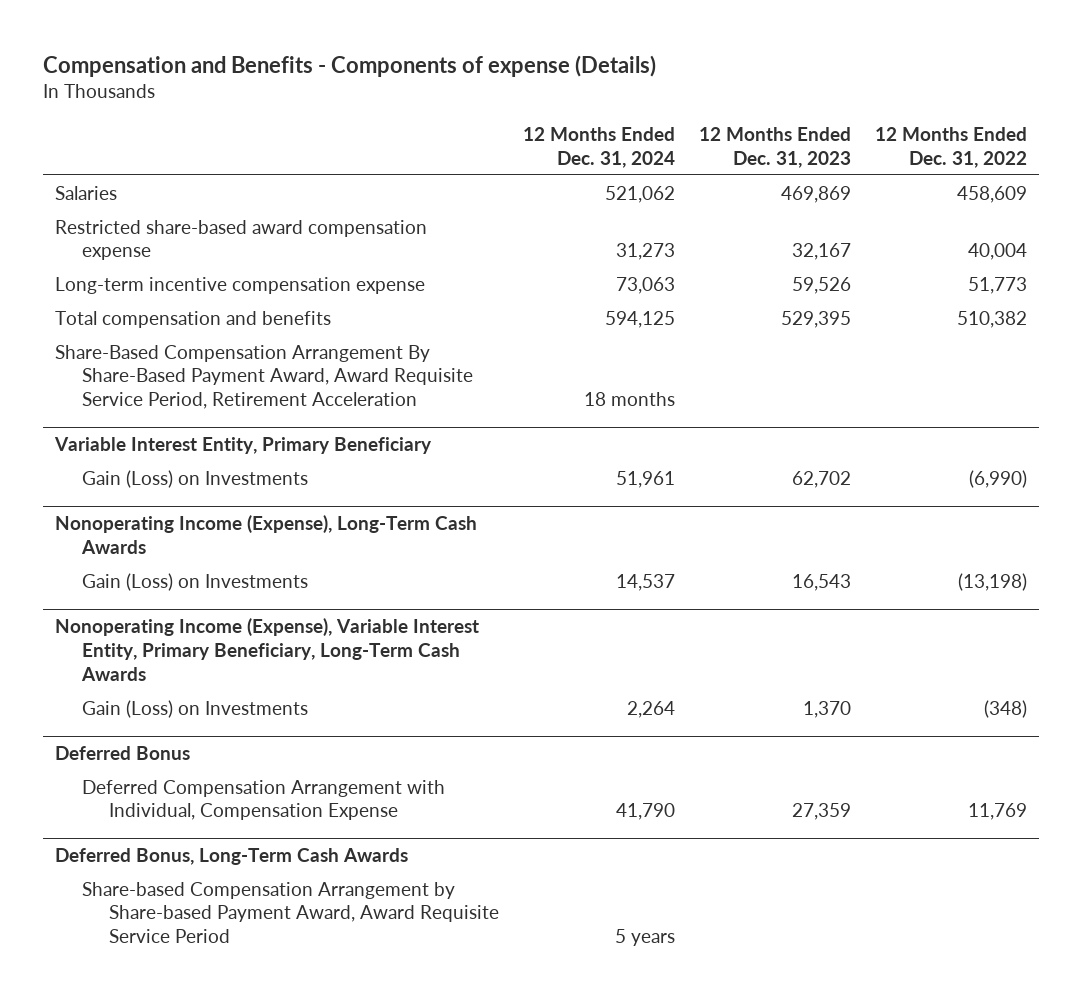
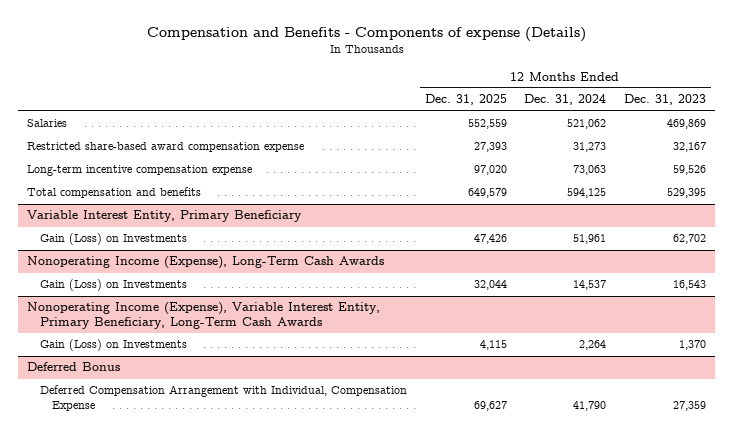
[875,126,1028,168] 12 Months Ended Dec. 31, 2022 -> none
none -> [424,94,507,106] Dec. 31, 2025
[55,344,474,410] Share-Based Compensation Arrangement By Share-Based Payment Award, Award Requisite Service Period, Retirement Acceleration -> none
[55,848,409,866] Deferred Bonus, Long-Term Cash Awards -> none
[82,881,500,944] Share-based Compensation Arrangement by Share-based Payment Award, Award Requisite Service Period -> none

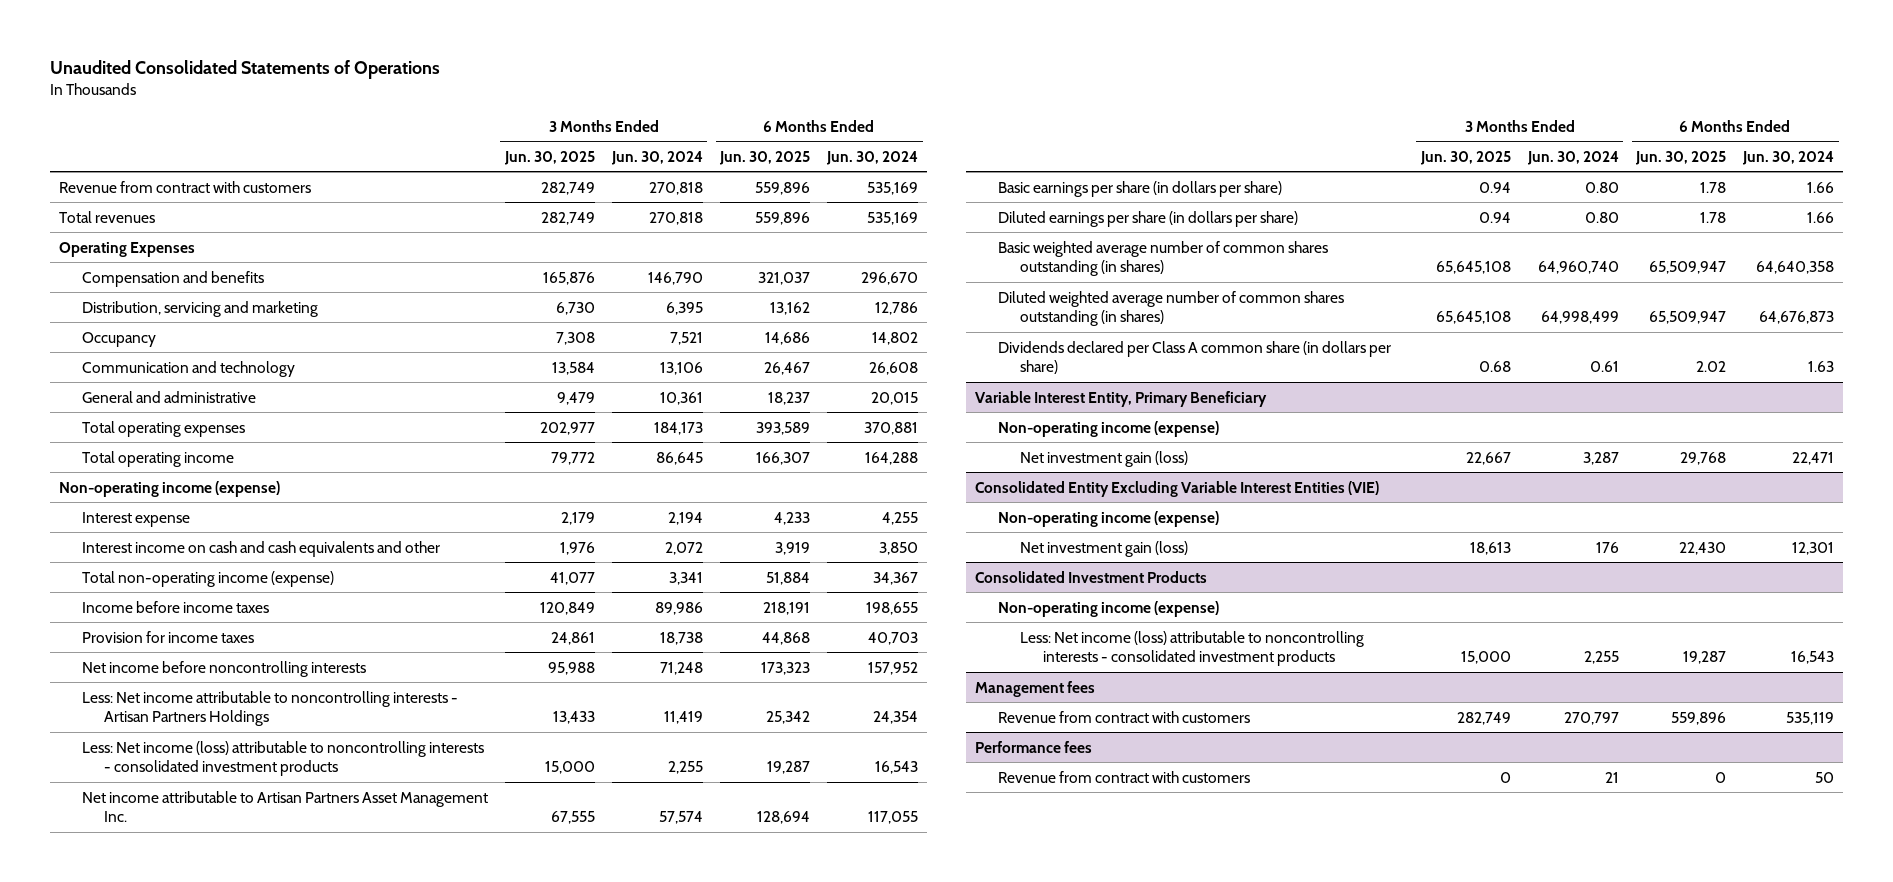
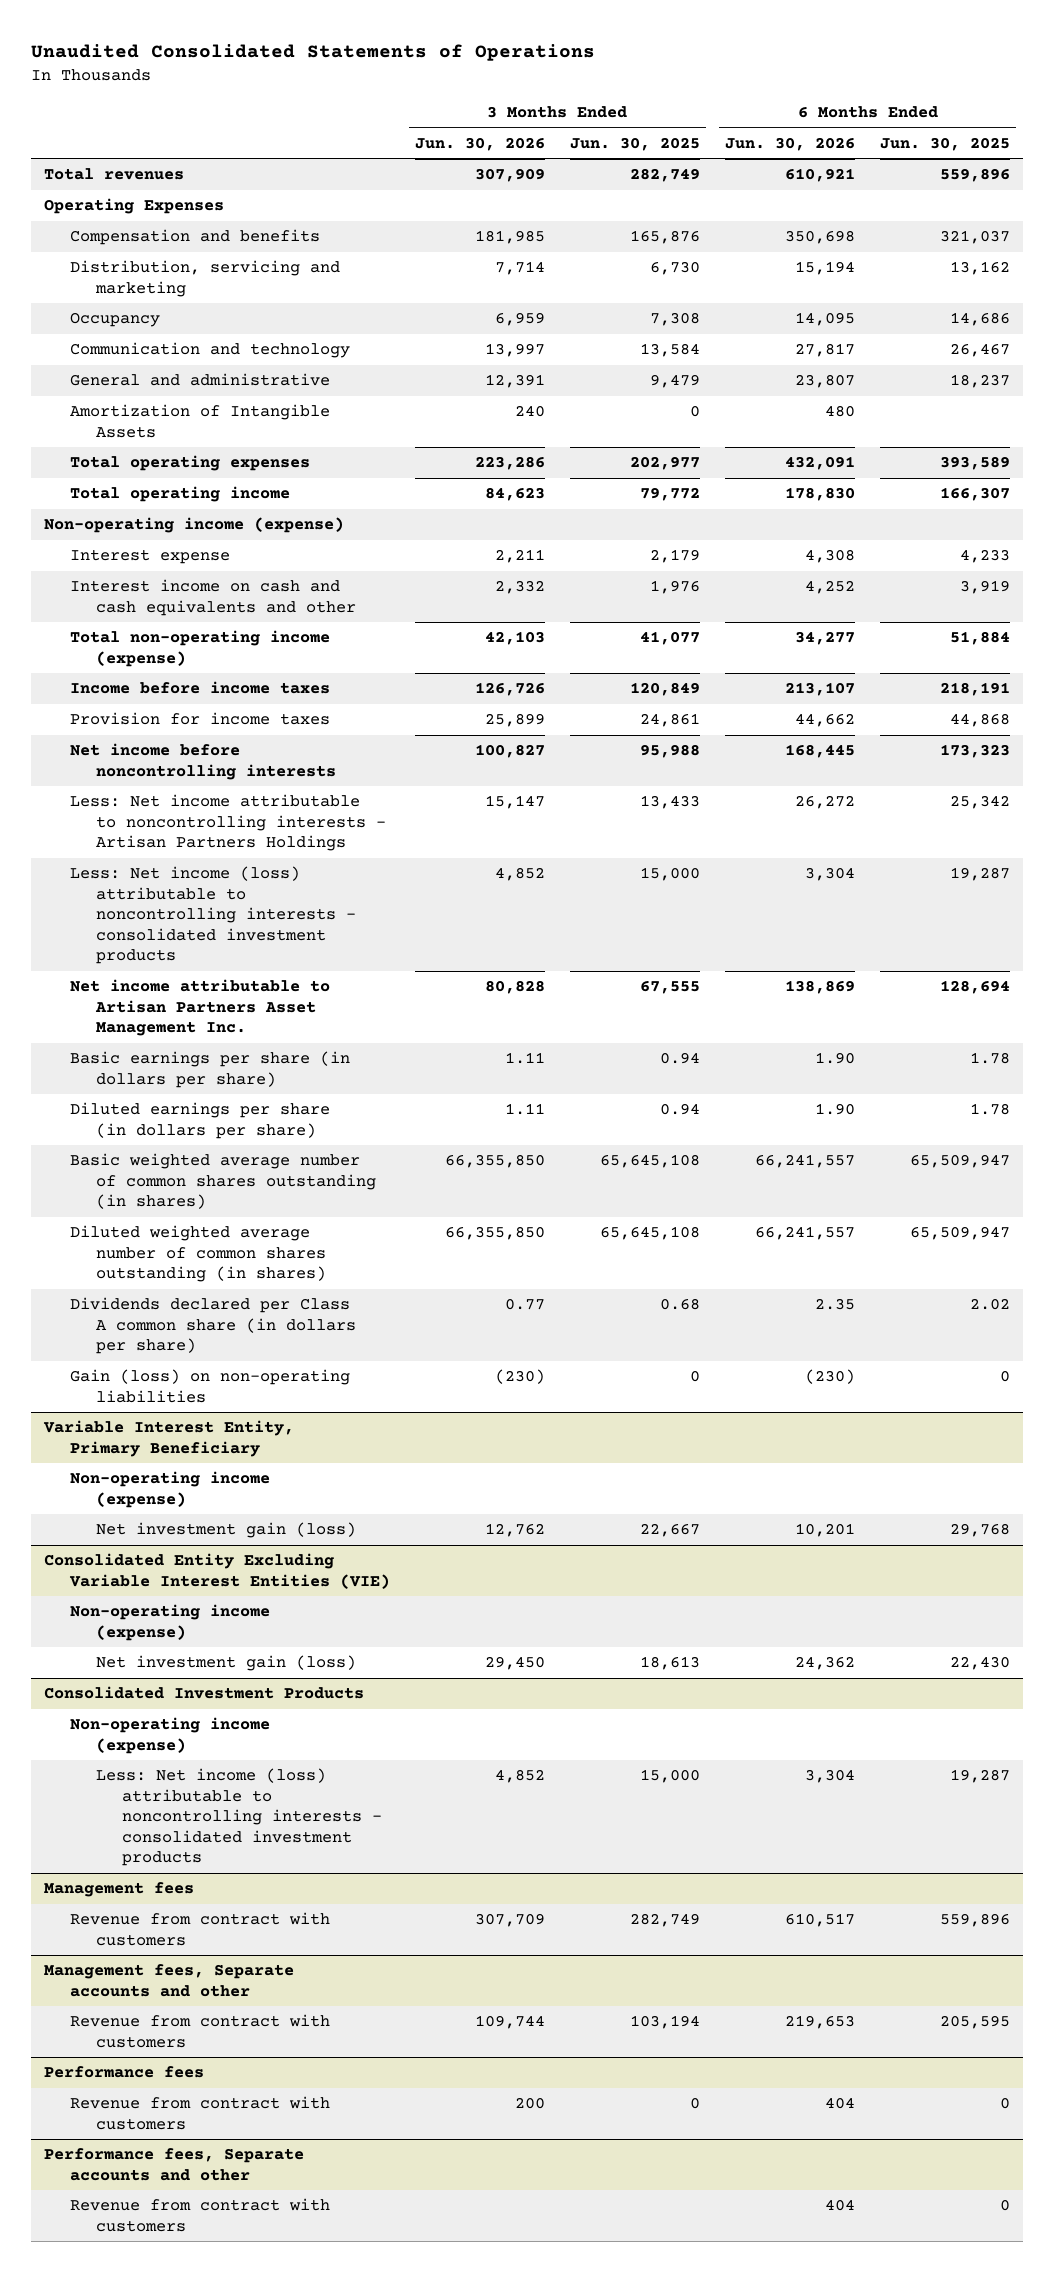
[610,150,703,165] Jun. 30, 2024 -> none
[826,150,919,165] Jun. 30, 2024 -> none
none -> [414,136,545,151] Jun. 30, 2026
none -> [724,136,855,151] Jun. 30, 2026
[58,180,311,193] Revenue from contract with customers -> none
none -> [69,404,330,438] Amortization of Intangible Assets
none -> [69,1369,350,1403] Gain (loss) on non-operating liabilities
none -> [43,1964,294,1997] Management fees, Separate accounts and other
none -> [69,2014,330,2048] Revenue from contract with customers
none -> [43,2148,304,2181] Performance fees, Separate accounts and other
none -> [69,2198,330,2232] Revenue from contract with customers

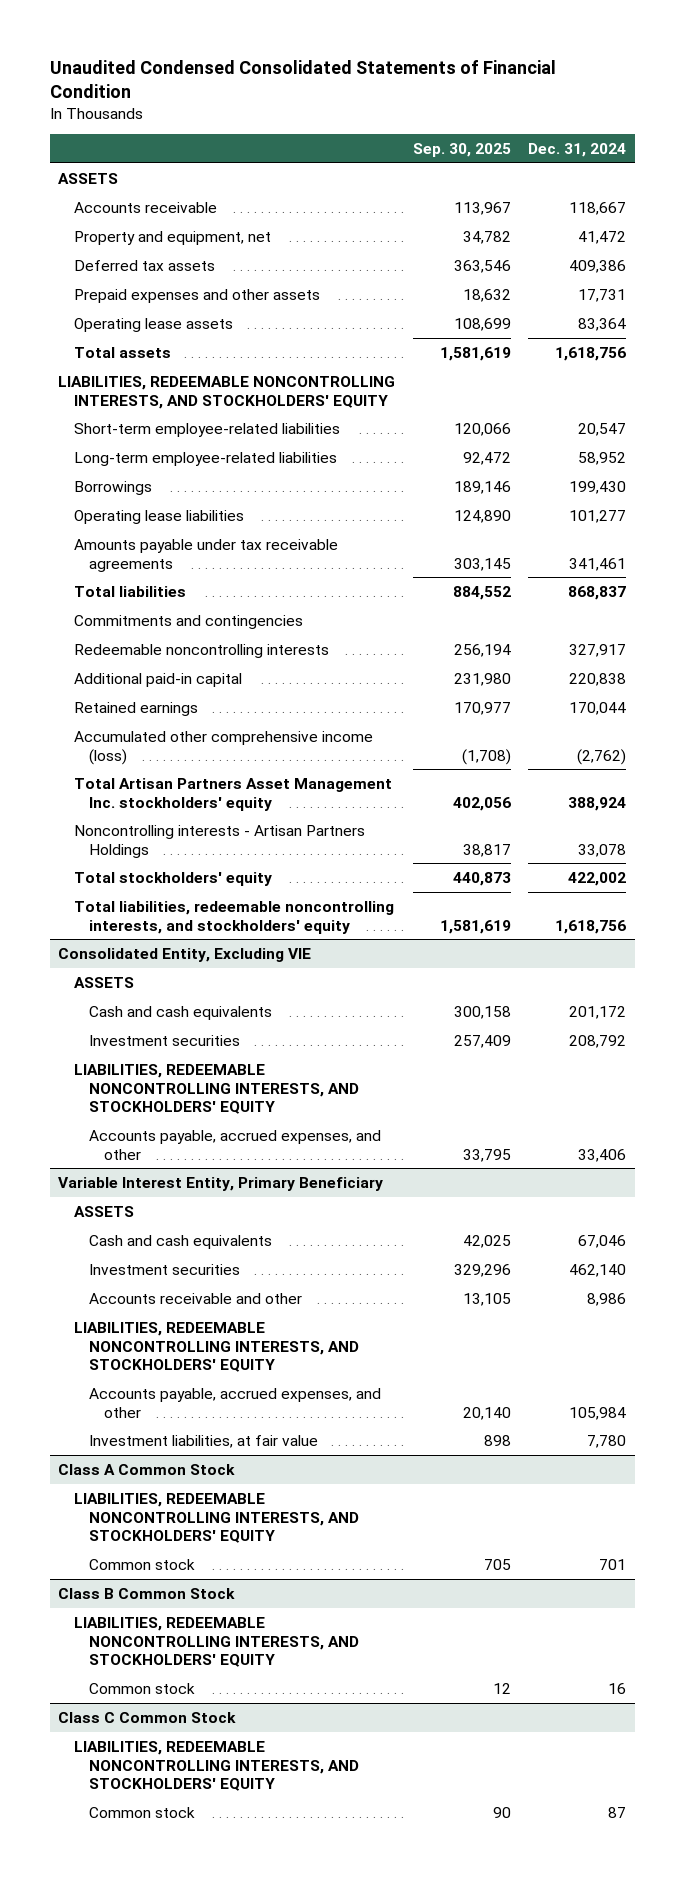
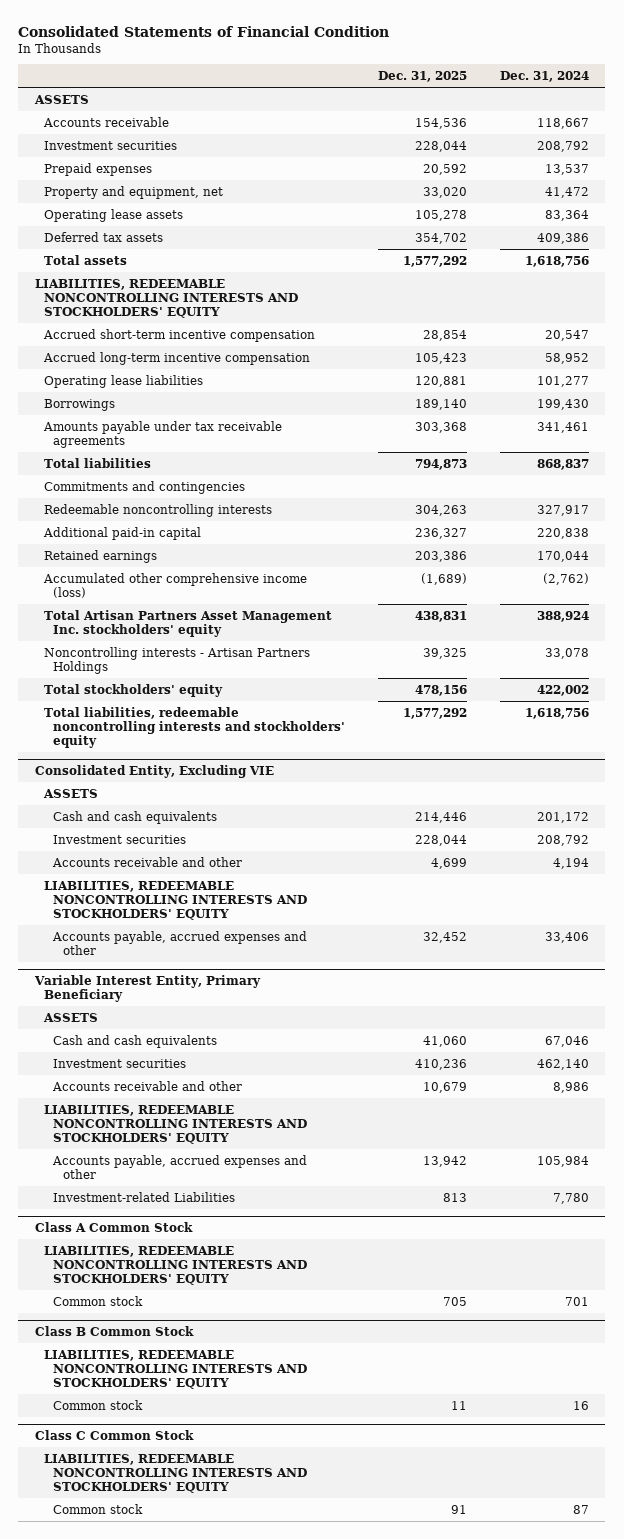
[49,59,556,98] Unaudited Condensed Consolidated Statements of Financial Condition -> [18,25,390,37] Consolidated Statements of Financial Condition
[412,142,511,157] Sep. 30, 2025 -> none
none -> [378,71,468,83] Dec. 31, 2025
none -> [43,140,177,150] Investment securities
none -> [43,162,152,176] Prepaid expenses
[73,288,320,303] Prepaid expenses and other assets -> none
[73,259,215,271] Deferred tax assets -> [43,231,163,242] Deferred tax assets
[58,375,396,409] LIABILITIES, REDEEMABLE NONCONTROLLING INTERESTS, AND STOCKHOLDERS' EQUITY -> [34,278,298,318] LIABILITIES, REDEEMABLE NONCONTROLLING INTERESTS AND STOCKHOLDERS' EQUITY
[73,422,340,437] Short-term employee-related liabilities -> [42,328,315,342] Accrued short-term incentive compensation
[73,451,337,466] Long-term employee-related liabilities -> [42,351,310,365] Accrued long-term incentive compensation
[73,480,152,495] Borrowings -> [43,398,115,411] Borrowings
[73,900,394,934] Total liabilities, redeemable noncontrolling interests, and stockholders' equity -> [43,706,346,748] Total liabilities, redeemable noncontrolling interests and stockholders' equity
none -> [52,856,243,867] Accounts receivable and other
[73,1063,360,1115] LIABILITIES, REDEEMABLE NONCONTROLLING INTERESTS, AND STOCKHOLDERS' EQUITY -> [43,880,308,920] LIABILITIES, REDEEMABLE NONCONTROLLING INTERESTS AND STOCKHOLDERS' EQUITY
[89,1129,382,1160] Accounts payable, accrued expenses, and other -> [52,930,308,955] Accounts payable, accrued expenses and other
[73,1321,360,1373] LIABILITIES, REDEEMABLE NONCONTROLLING INTERESTS, AND STOCKHOLDERS' EQUITY -> [43,1104,308,1144] LIABILITIES, REDEEMABLE NONCONTROLLING INTERESTS AND STOCKHOLDERS' EQUITY
[89,1387,382,1418] Accounts payable, accrued expenses, and other -> [52,1154,308,1179] Accounts payable, accrued expenses and other
[89,1434,319,1448] Investment liabilities, at fair value -> [53,1191,236,1202] Investment-related Liabilities
[73,1492,360,1544] LIABILITIES, REDEEMABLE NONCONTROLLING INTERESTS, AND STOCKHOLDERS' EQUITY -> [43,1245,308,1285] LIABILITIES, REDEEMABLE NONCONTROLLING INTERESTS AND STOCKHOLDERS' EQUITY
[73,1616,360,1668] LIABILITIES, REDEEMABLE NONCONTROLLING INTERESTS, AND STOCKHOLDERS' EQUITY -> [43,1349,308,1389] LIABILITIES, REDEEMABLE NONCONTROLLING INTERESTS AND STOCKHOLDERS' EQUITY
[73,1740,360,1792] LIABILITIES, REDEEMABLE NONCONTROLLING INTERESTS, AND STOCKHOLDERS' EQUITY -> [43,1453,308,1493] LIABILITIES, REDEEMABLE NONCONTROLLING INTERESTS AND STOCKHOLDERS' EQUITY

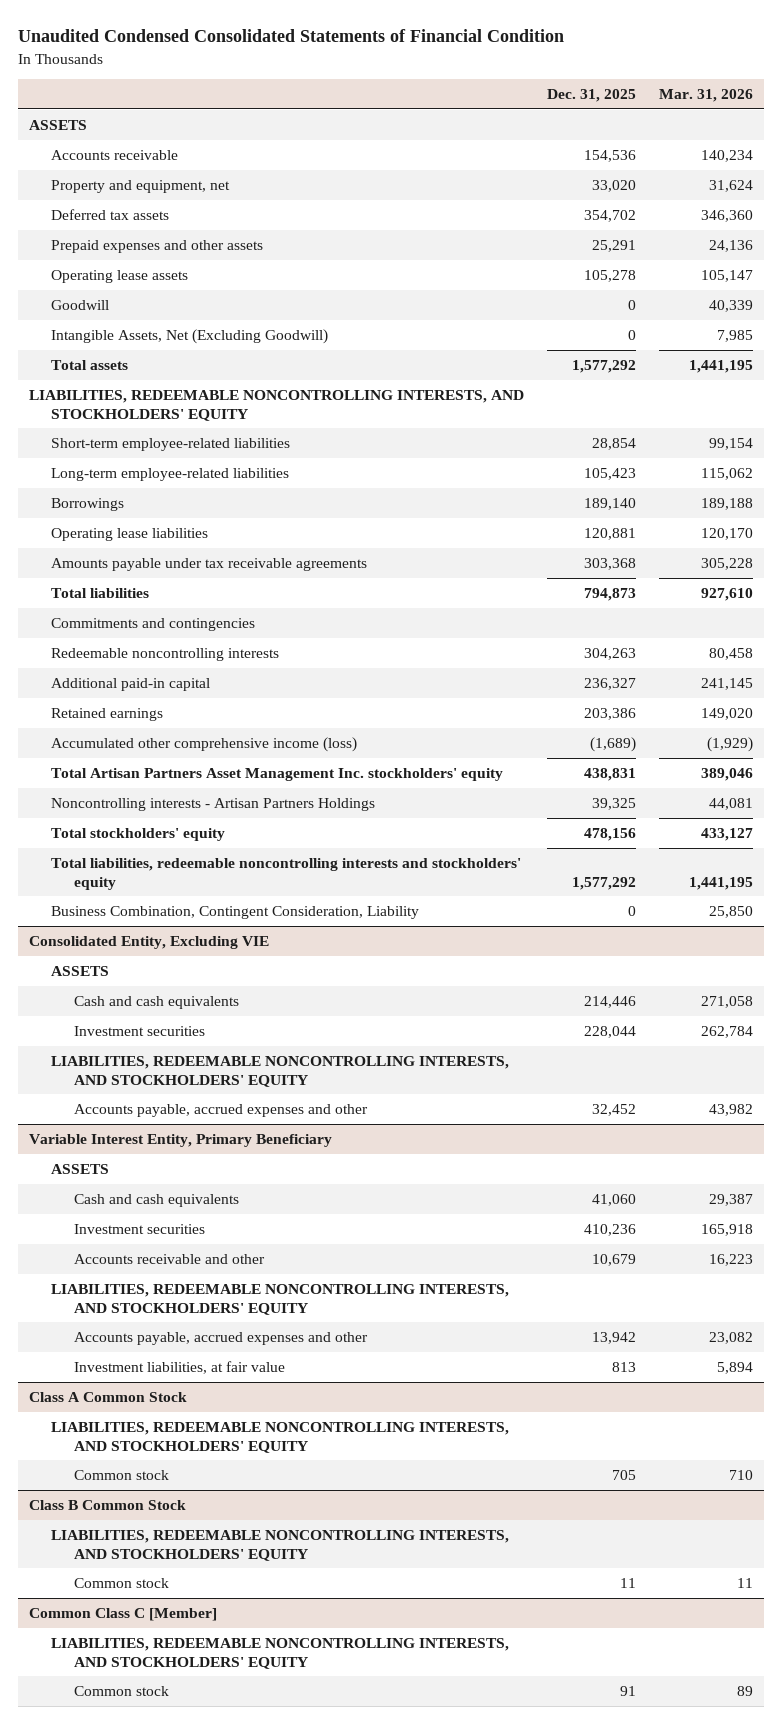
[18,25,390,37] Consolidated Statements of Financial Condition -> [17,29,564,43] Unaudited Condensed Consolidated Statements of Financial Condition
[499,71,589,83] Dec. 31, 2024 -> none
none -> [658,89,753,103] Mar. 31, 2026
[43,140,177,150] Investment securities -> none
[43,162,152,176] Prepaid expenses -> none
none -> [51,239,264,253] Prepaid expenses and other assets
[43,208,183,222] Operating lease assets -> [51,269,189,283] Operating lease assets
none -> [51,299,110,310] Goodwill
none -> [51,328,329,344] Intangible Assets, Net (Excluding Goodwill)
[34,278,298,318] LIABILITIES, REDEEMABLE NONCONTROLLING INTERESTS AND STOCKHOLDERS' EQUITY -> [29,389,525,421] LIABILITIES, REDEEMABLE NONCONTROLLING INTERESTS, AND STOCKHOLDERS' EQUITY
[42,328,315,342] Accrued short-term incentive compensation -> [51,437,291,451] Short-term employee-related liabilities
[42,351,310,365] Accrued long-term incentive compensation -> [51,467,290,481] Long-term employee-related liabilities
[43,374,203,388] Operating lease liabilities -> [51,527,209,541] Operating lease liabilities
none -> [51,905,420,919] Business Combination, Contingent Consideration, Liability
[52,856,243,867] Accounts receivable and other -> none
[43,880,308,920] LIABILITIES, REDEEMABLE NONCONTROLLING INTERESTS AND STOCKHOLDERS' EQUITY -> [51,1055,510,1087] LIABILITIES, REDEEMABLE NONCONTROLLING INTERESTS, AND STOCKHOLDERS' EQUITY
[43,1104,308,1144] LIABILITIES, REDEEMABLE NONCONTROLLING INTERESTS AND STOCKHOLDERS' EQUITY -> [51,1283,510,1315] LIABILITIES, REDEEMABLE NONCONTROLLING INTERESTS, AND STOCKHOLDERS' EQUITY
[53,1191,236,1202] Investment-related Liabilities -> [73,1360,285,1374] Investment liabilities, at fair value
[43,1245,308,1285] LIABILITIES, REDEEMABLE NONCONTROLLING INTERESTS AND STOCKHOLDERS' EQUITY -> [51,1421,510,1453] LIABILITIES, REDEEMABLE NONCONTROLLING INTERESTS, AND STOCKHOLDERS' EQUITY
[43,1349,308,1389] LIABILITIES, REDEEMABLE NONCONTROLLING INTERESTS AND STOCKHOLDERS' EQUITY -> [51,1529,510,1561] LIABILITIES, REDEEMABLE NONCONTROLLING INTERESTS, AND STOCKHOLDERS' EQUITY
[34,1429,194,1440] Class C Common Stock -> [29,1607,218,1621] Common Class C [Member]
[43,1453,308,1493] LIABILITIES, REDEEMABLE NONCONTROLLING INTERESTS AND STOCKHOLDERS' EQUITY -> [51,1637,510,1669] LIABILITIES, REDEEMABLE NONCONTROLLING INTERESTS, AND STOCKHOLDERS' EQUITY

